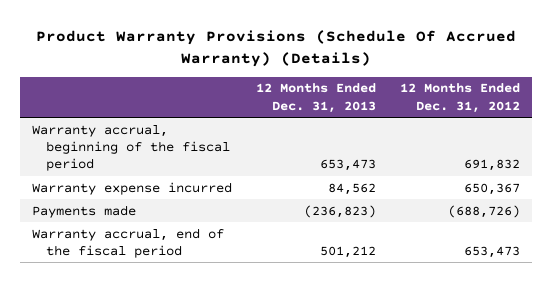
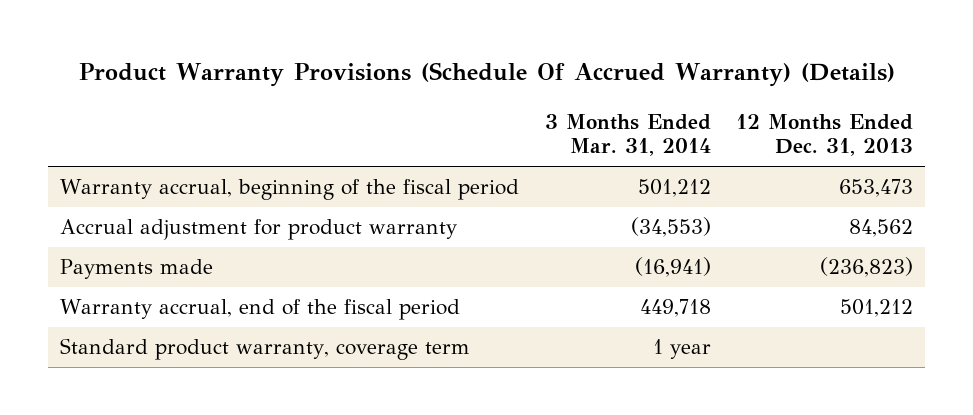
[399,83,520,113] 12 Months Ended Dec. 31, 2012 -> none
none -> [544,113,711,157] 3 Months Ended Mar. 31, 2014
[31,181,232,195] Warranty expense incurred -> [60,219,458,241] Accrual adjustment for product warranty
none -> [60,338,471,361] Standard product warranty, coverage term

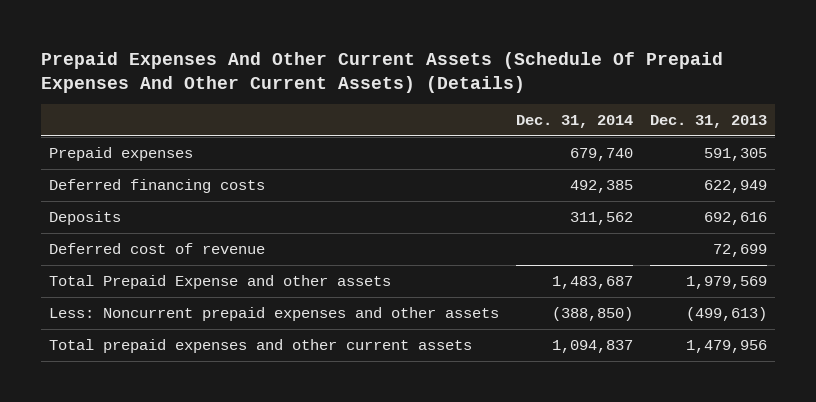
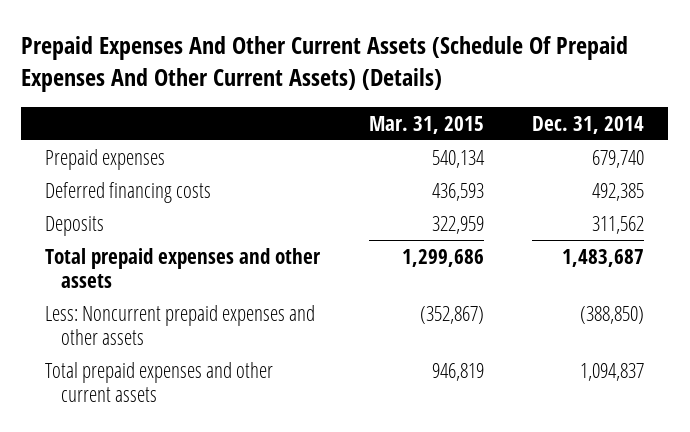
[650,115,768,129] Dec. 31, 2013 -> none
none -> [368,115,484,134] Mar. 31, 2015
[49,242,266,254] Deferred cost of revenue -> none
[49,274,392,289] Total Prepaid Expense and other assets -> [45,247,322,289] Total prepaid expenses and other assets

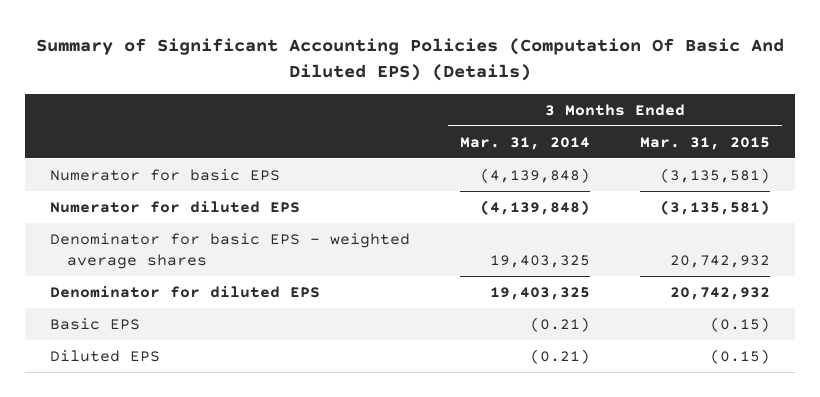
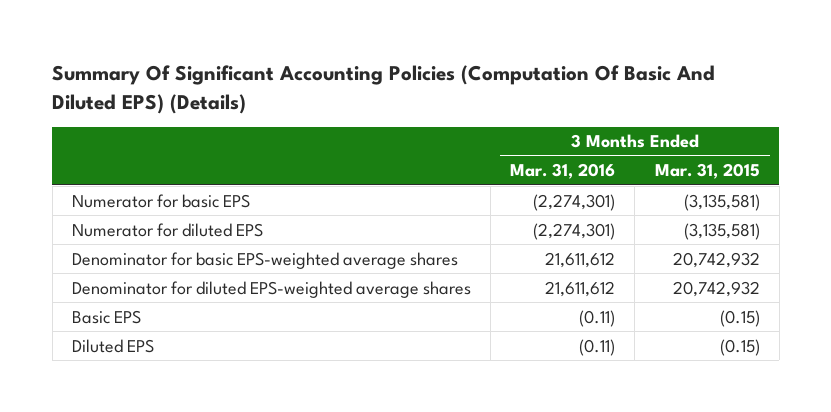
[36,38,785,82] Summary of Significant Accounting Policies (Computation Of Basic And Diluted EPS) (Details) -> [52,65,716,114] Summary Of Significant Accounting Policies (Computation Of Basic And Diluted EPS) (Details)
[460,136,591,150] Mar. 31, 2014 -> none
none -> [510,163,616,180] Mar. 31, 2016
[50,232,411,269] Denominator for basic EPS - weighted average shares -> [71,251,458,269] Denominator for basic EPS-weighted average shares
[50,285,321,298] Denominator for diluted EPS -> [71,280,471,298] Denominator for diluted EPS-weighted average shares

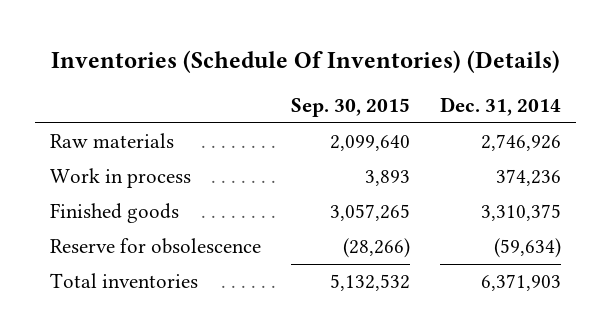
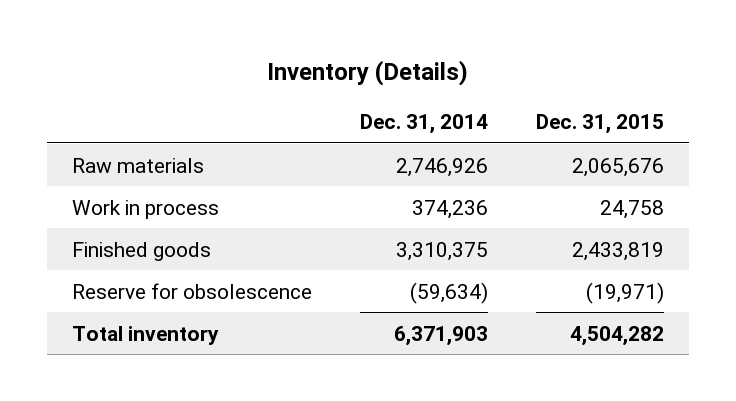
[50,49,560,73] Inventories (Schedule Of Inventories) (Details) -> [267,59,469,86] Inventory (Details)
[291,98,411,118] Sep. 30, 2015 -> none
none -> [536,114,665,135] Dec. 31, 2015
[50,273,199,289] Total inventories -> [71,325,219,345] Total inventory

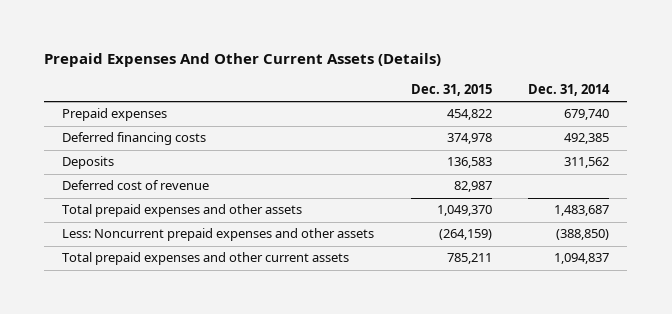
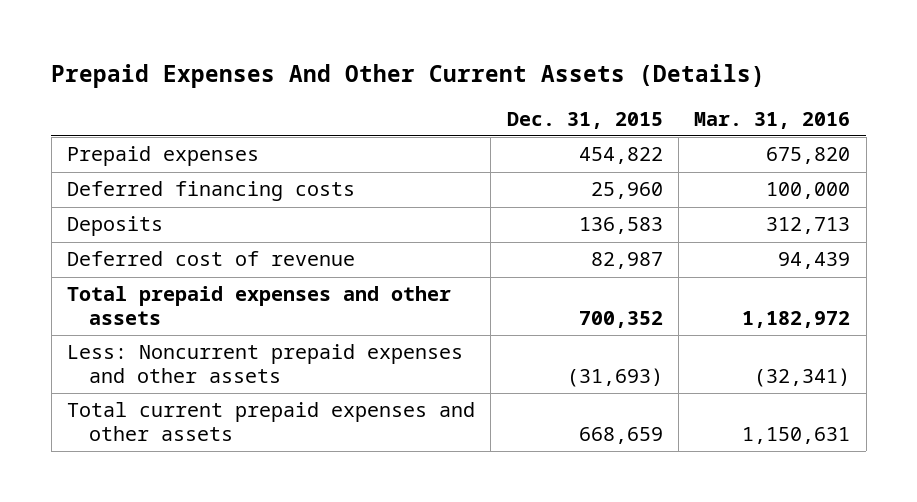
[528,84,611,97] Dec. 31, 2014 -> none
none -> [694,111,851,129] Mar. 31, 2016
[446,133,492,145] 374,978 -> [590,182,663,200] 25,960
[436,205,492,217] 1,049,370 -> [578,310,663,328] 700,352
[438,229,492,241] (264,159) -> [566,367,663,387] (31,693)
[62,252,350,266] Total prepaid expenses and other current assets -> [66,402,475,441] Total current prepaid expenses and other assets
[446,253,492,265] 785,211 -> [578,426,663,444] 668,659

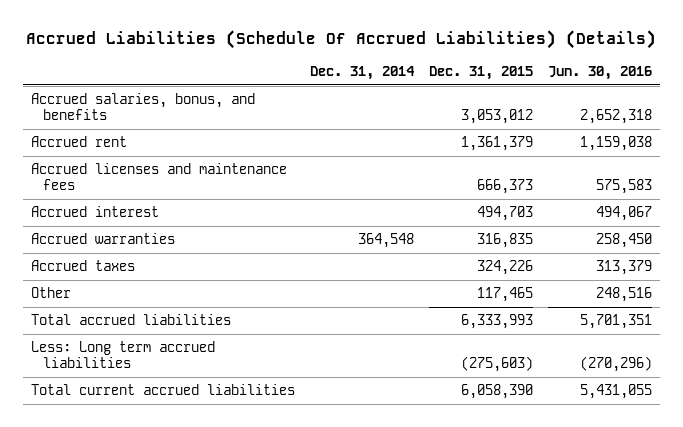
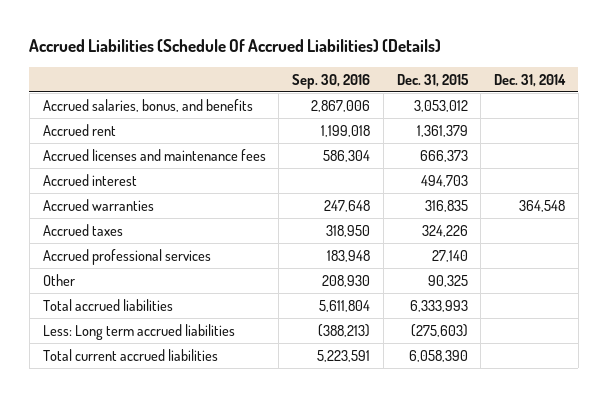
[548,66,653,81] Jun. 30, 2016 -> none
none -> [292,73,371,89] Sep. 30, 2016
none -> [42,249,211,266] Accrued professional services
[476,287,533,303] 117,465 -> [427,275,468,288] 90,325

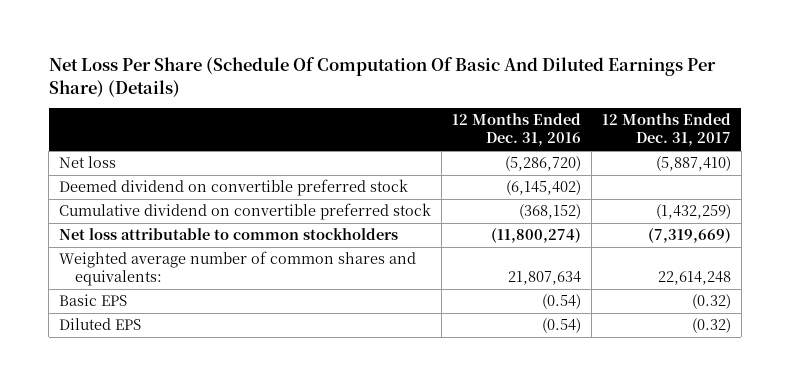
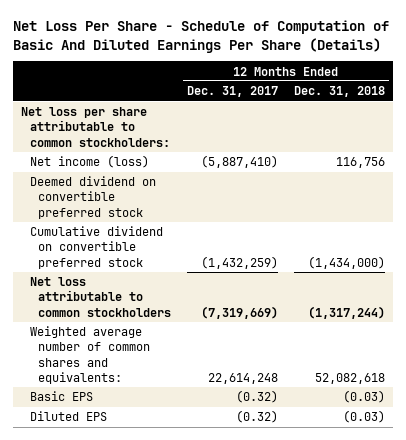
[48,57,716,97] Net Loss Per Share (Schedule Of Computation Of Basic And Diluted Earnings Per Share) (Details) -> [13,20,390,53] Net Loss Per Share - Schedule of Computation of Basic And Diluted Earnings Per Share (Details)
[452,113,582,147] 12 Months Ended Dec. 31, 2016 -> none
none -> [293,86,385,98] Dec. 31, 2018
none -> [21,107,170,147] Net loss per share attributable to common stockholders:
[59,156,117,169] Net loss -> [29,155,149,169] Net income (loss)

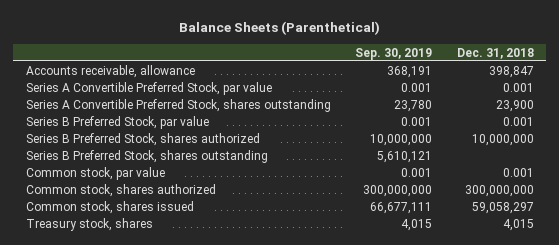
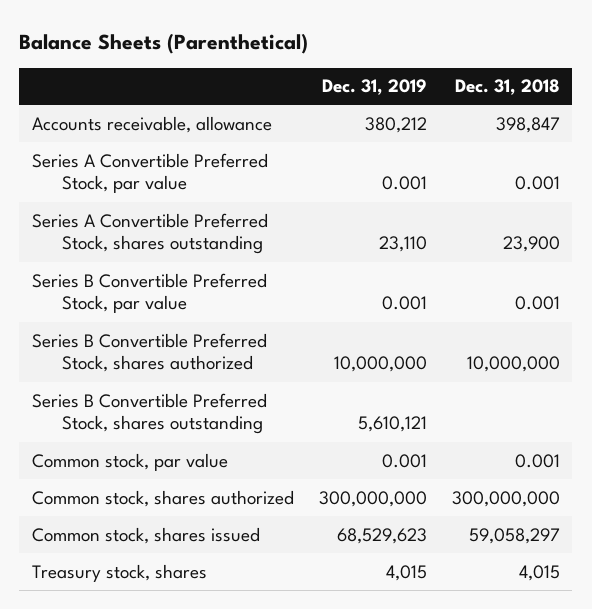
[355,47,433,60] Sep. 30, 2019 -> none
none -> [321,79,427,96] Dec. 31, 2019
[25,115,209,129] Series B Preferred Stock, par value -> [31,272,267,314] Series B Convertible Preferred Stock, par value
[25,132,260,146] Series B Preferred Stock, shares authorized -> [31,332,267,373] Series B Convertible Preferred Stock, shares authorized
[25,149,268,163] Series B Preferred Stock, shares outstanding -> [31,392,267,435] Series B Convertible Preferred Stock, shares outstanding

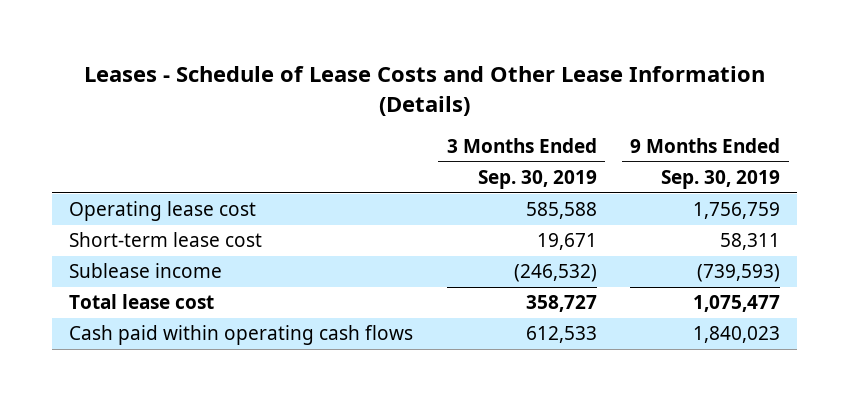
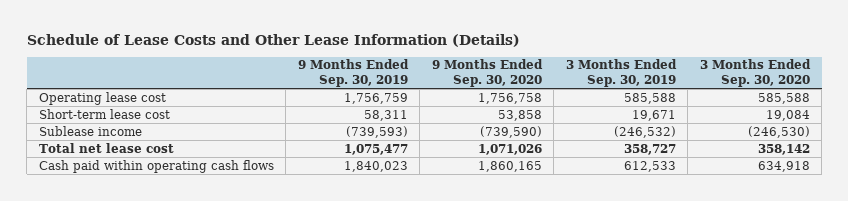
[83,66,765,116] Leases - Schedule of Lease Costs and Other Lease Information (Details) -> [26,33,520,47] Schedule of Lease Costs and Other Lease Information (Details)
none -> [431,59,543,87] 9 Months Ended Sep. 30, 2020
none -> [699,59,811,87] 3 Months Ended Sep. 30, 2020
[69,294,215,310] Total lease cost -> [38,142,174,153] Total net lease cost

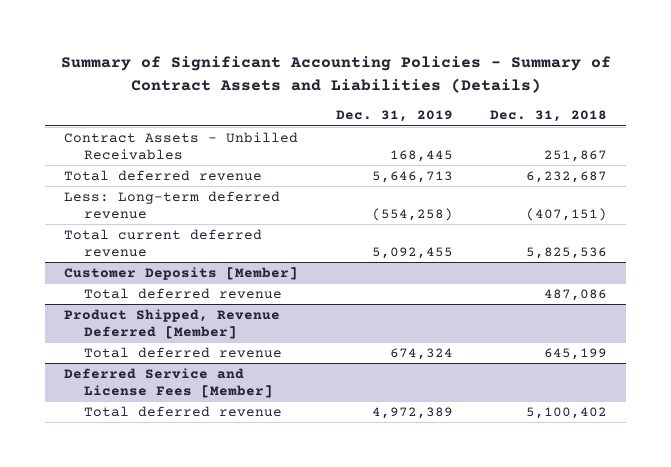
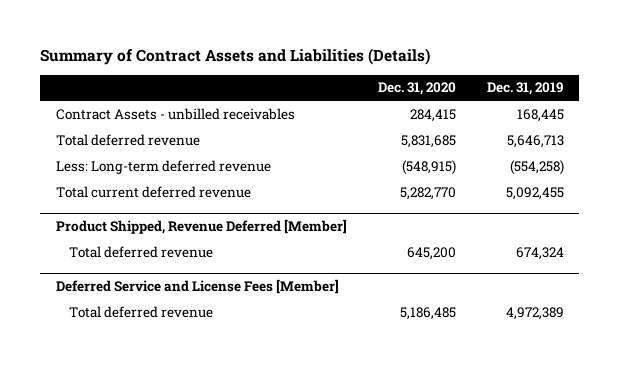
[60,56,611,93] Summary of Significant Accounting Policies - Summary of Contract Assets and Liabilities (Details) -> [40,48,431,66] Summary of Contract Assets and Liabilities (Details)
[490,110,608,123] Dec. 31, 2018 -> none
none -> [377,82,456,96] Dec. 31, 2020
[63,131,298,160] Contract Assets - Unbilled Receivables -> [55,107,295,120] Contract Assets - unbilled receivables
[63,266,298,280] Customer Deposits [Member] -> none
[84,287,283,299] Total deferred revenue -> none

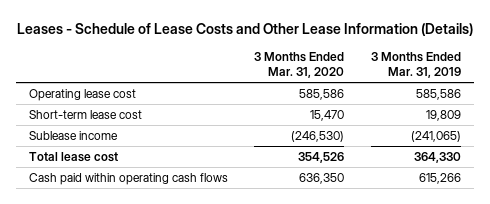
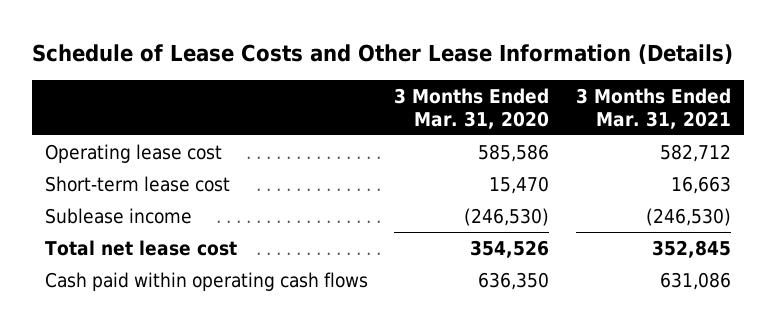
[16,23,473,37] Leases - Schedule of Lease Costs and Other Lease Information (Details) -> [31,44,733,65] Schedule of Lease Costs and Other Lease Information (Details)
[370,52,461,79] 3 Months Ended Mar. 31, 2019 -> none
none -> [575,88,731,130] 3 Months Ended Mar. 31, 2021
[28,151,118,162] Total lease cost -> [44,239,237,256] Total net lease cost

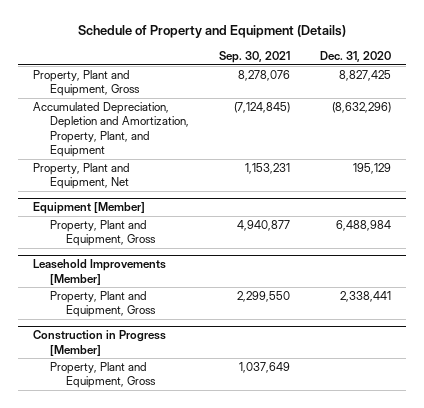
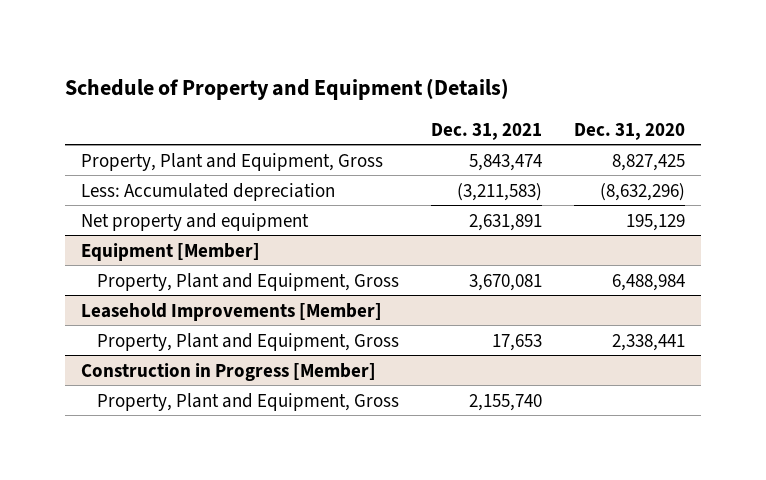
[218,50,290,63] Sep. 30, 2021 -> none
none -> [430,122,542,140] Dec. 31, 2021
[32,102,189,158] Accumulated Depreciation, Depletion and Amortization, Property, Plant, and Equipment -> [81,182,336,201] Less: Accumulated depreciation
[32,163,130,190] Property, Plant and Equipment, Net -> [81,212,310,231] Net property and equipment

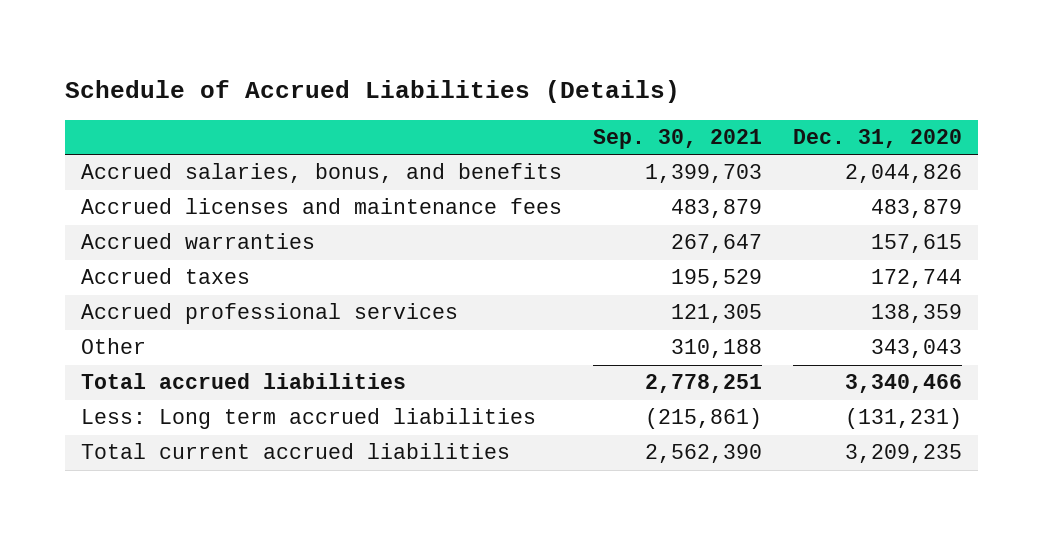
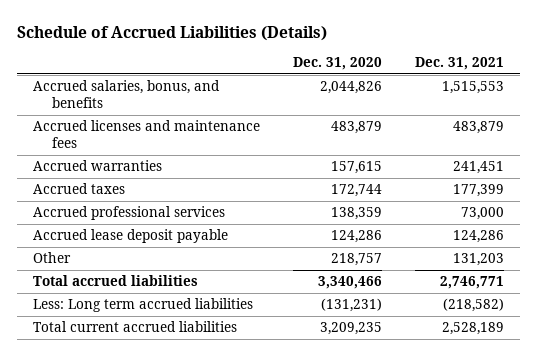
[592,129,762,150] Sep. 30, 2021 -> none
none -> [414,57,504,71] Dec. 31, 2021
none -> [33,229,229,244] Accrued lease deposit payable
[871,339,963,359] 343,043 -> [331,253,383,267] 218,757

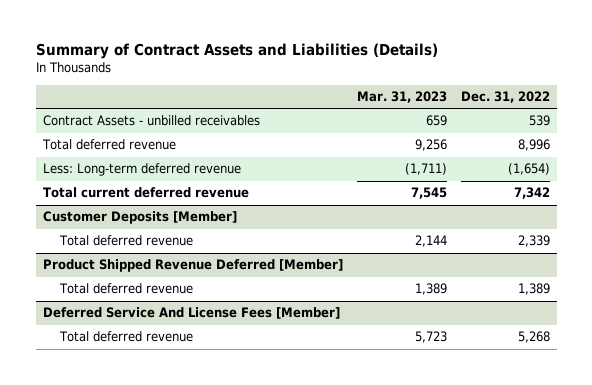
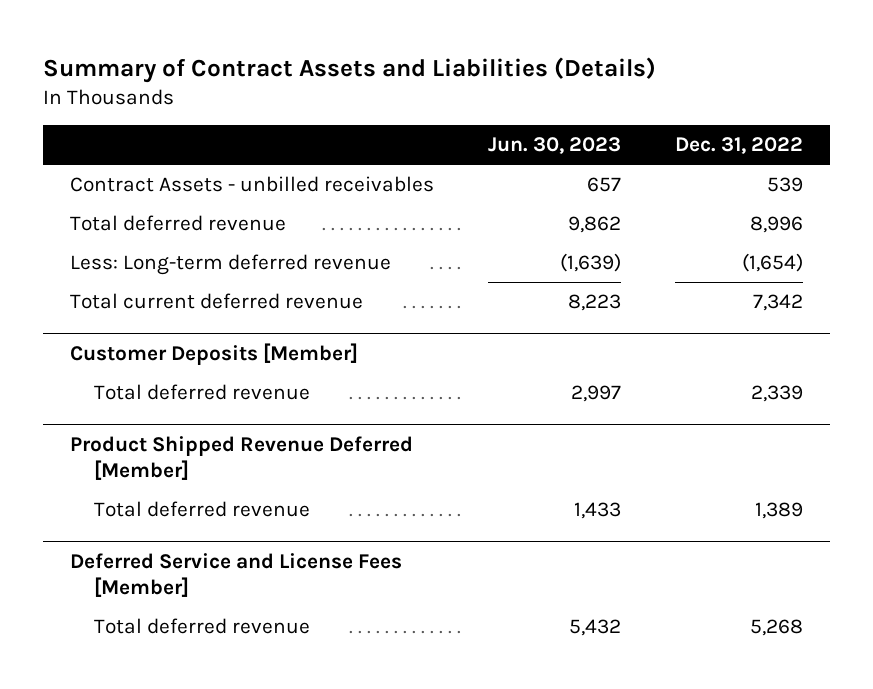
[356,91,447,104] Mar. 31, 2023 -> none
none -> [488,137,622,155] Jun. 30, 2023
[42,307,340,320] Deferred Service And License Fees [Member] -> [69,552,402,597] Deferred Service and License Fees [Member]

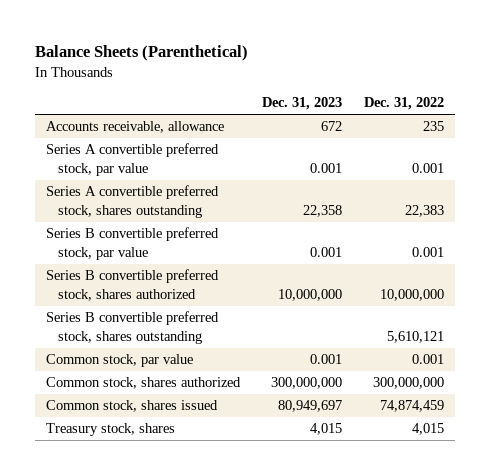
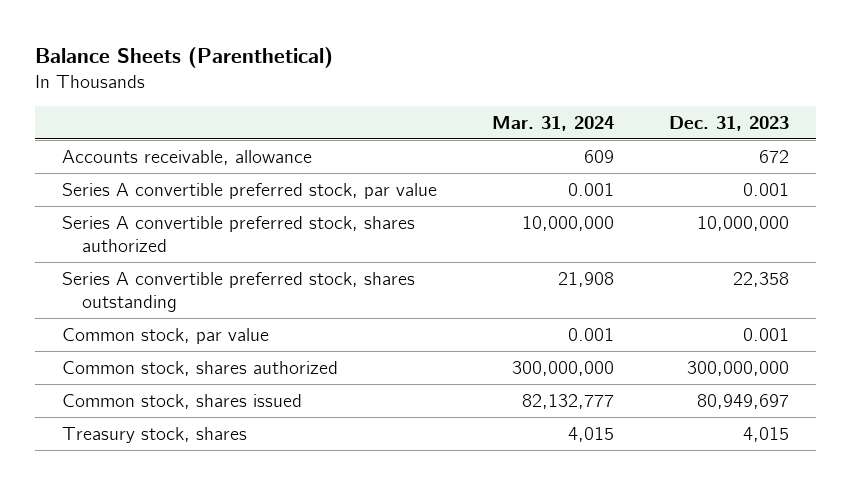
[363,97,444,111] Dec. 31, 2022 -> none
none -> [492,115,615,131] Mar. 31, 2024
none -> [62,215,416,253] Series A convertible preferred stock, shares authorized
[46,227,220,260] Series B convertible preferred stock, par value -> none
[46,269,220,301] Series B convertible preferred stock, shares authorized -> none
[46,311,220,344] Series B convertible preferred stock, shares outstanding -> none

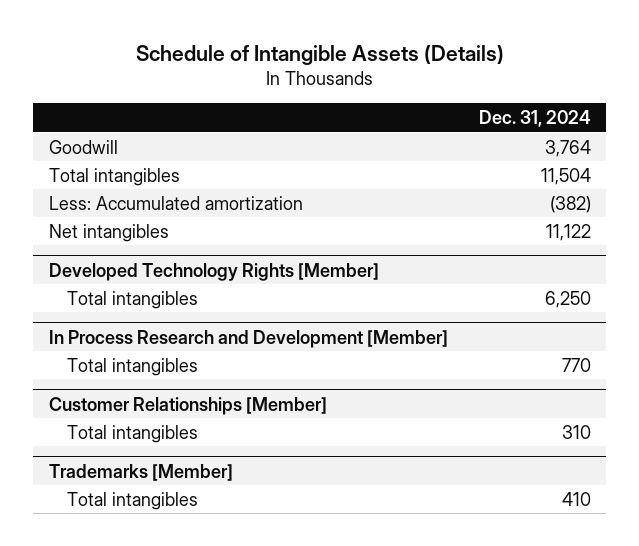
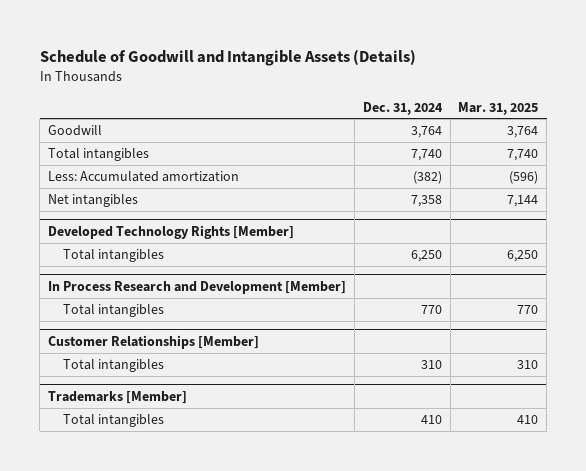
[135,43,504,65] Schedule of Intangible Assets (Details) -> [39,48,416,66] Schedule of Goodwill and Intangible Assets (Details)
none -> [458,101,539,115] Mar. 31, 2025
[540,167,591,185] 11,504 -> [410,149,442,162] 7,740
[545,223,591,241] 11,122 -> [410,195,442,208] 7,358

